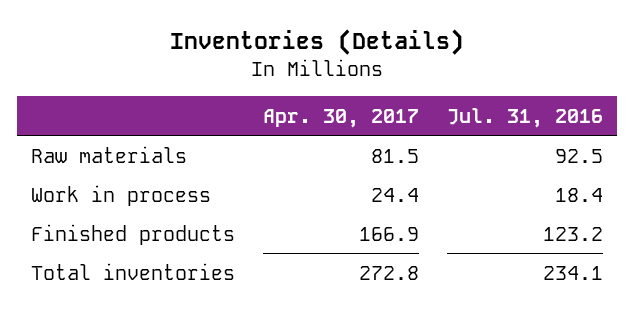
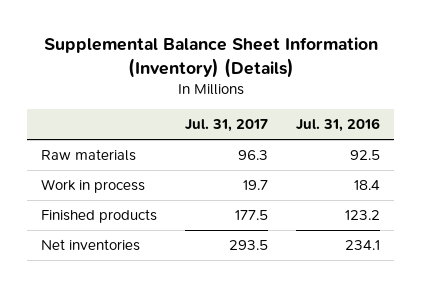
[170,28,465,55] Inventories (Details) -> [43,37,378,78] Supplemental Balance Sheet Information (Inventory) (Details)
[263,108,420,128] Apr. 30, 2017 -> none
none -> [185,119,269,133] Jul. 31, 2017
[31,262,236,280] Total inventories -> [40,239,140,252] Net inventories

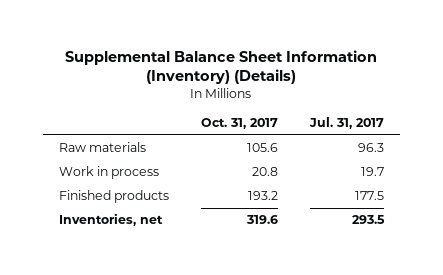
[296,118,381,133] Jul. 31, 2016 -> none
none -> [200,118,278,130] Oct. 31, 2017
[40,239,140,252] Net inventories -> [58,213,163,227] Inventories, net

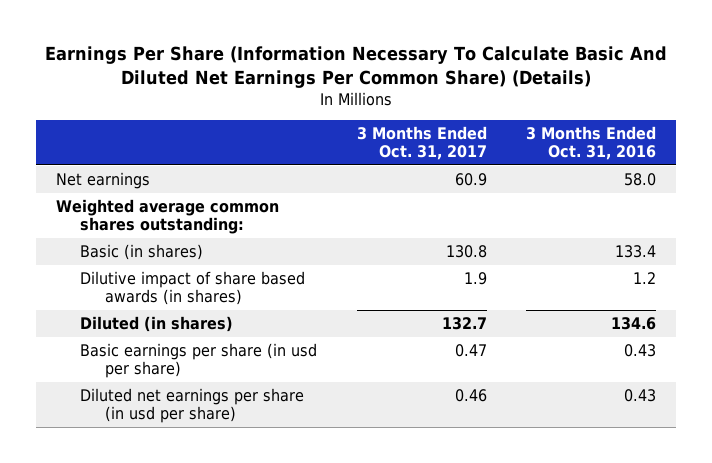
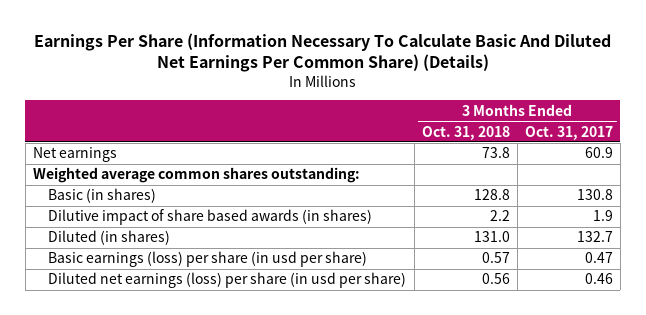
[526,125,657,161] 3 Months Ended Oct. 31, 2016 -> none
none -> [421,125,510,140] Oct. 31, 2018
[80,343,318,379] Basic earnings per share (in usd per share) -> [48,251,368,268] Basic earnings (loss) per share (in usd per share)
[80,388,305,424] Diluted net earnings per share (in usd per share) -> [48,272,407,289] Diluted net earnings (loss) per share (in usd per share)

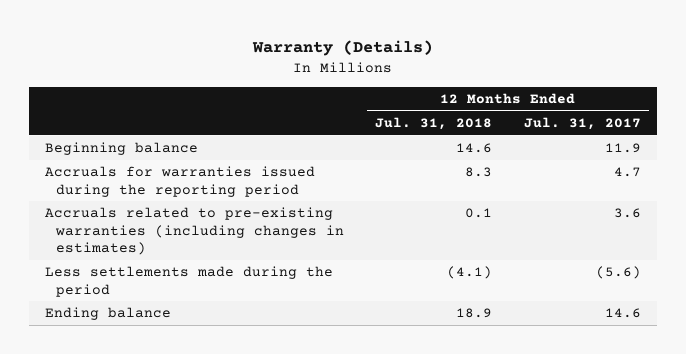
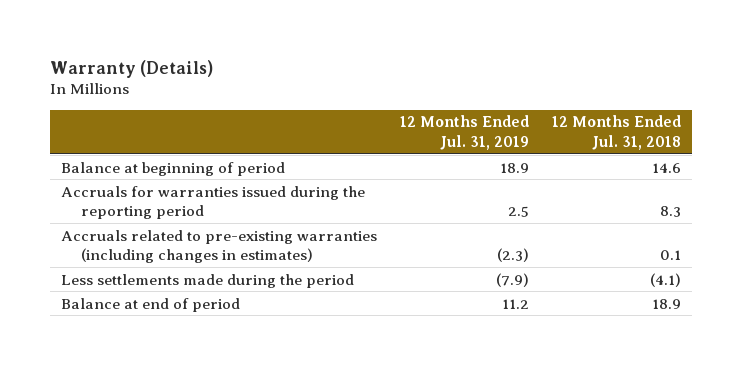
[524,116,642,130] Jul. 31, 2017 -> none
none -> [399,115,529,150] 12 Months Ended Jul. 31, 2019
[45,142,199,156] Beginning balance -> [61,161,286,176] Balance at beginning of period
[45,307,172,321] Ending balance -> [61,297,241,312] Balance at end of period

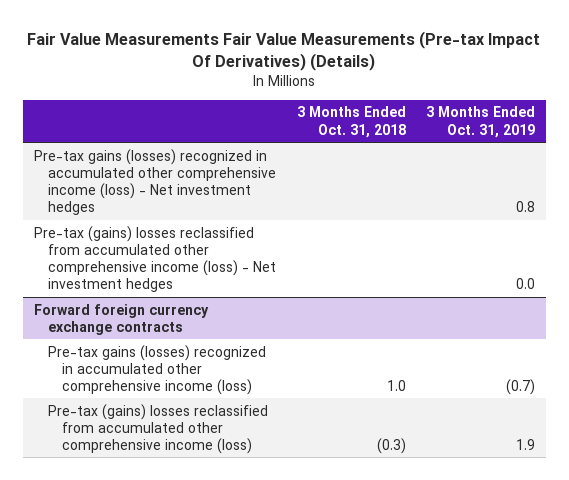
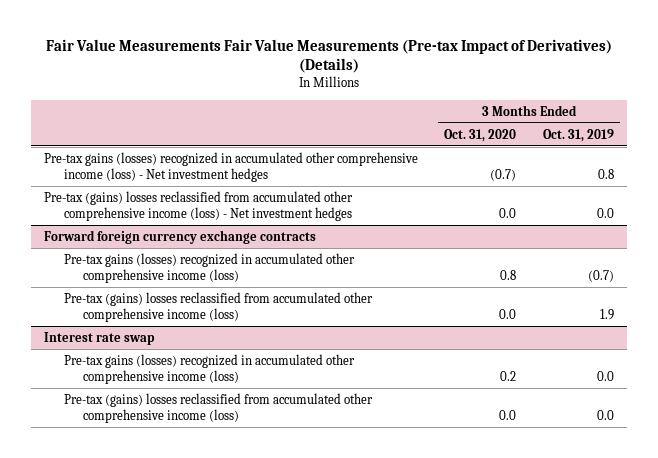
[27,30,541,71] Fair Value Measurements Fair Value Measurements (Pre-tax Impact Of Derivatives) (Details) -> [45,38,612,74] Fair Value Measurements Fair Value Measurements (Pre-tax Impact of Derivatives) (Details)
[296,106,406,138] 3 Months Ended Oct. 31, 2018 -> none
none -> [444,128,517,142] Oct. 31, 2020
none -> [44,331,156,345] Interest rate swap
none -> [63,353,355,384] Pre-tax gains (losses) recognized in accumulated other comprehensive income (loss)
none -> [63,392,373,423] Pre-tax (gains) losses reclassified from accumulated other comprehensive income (loss)

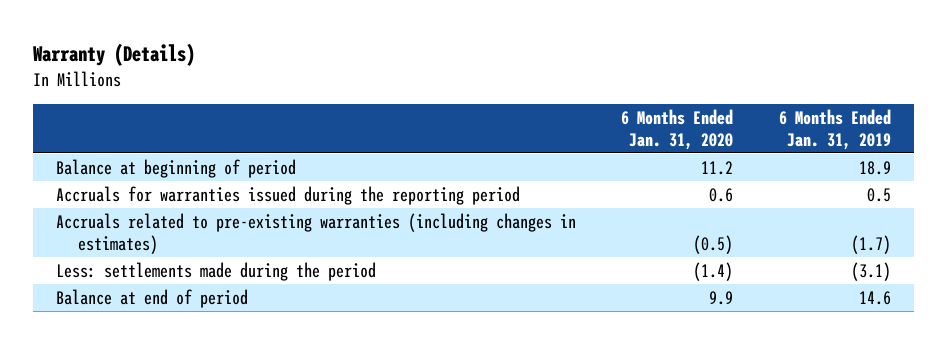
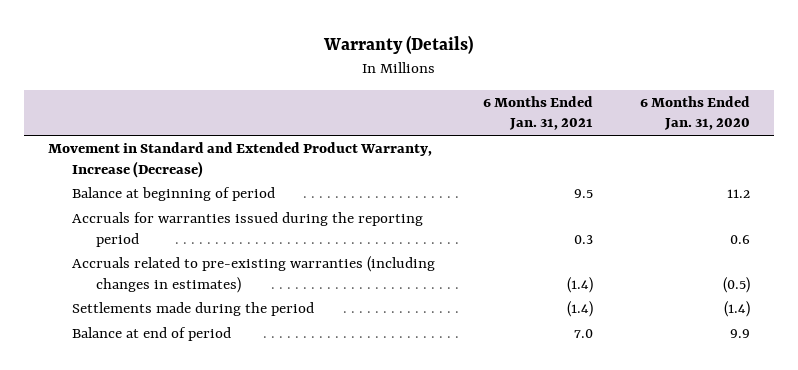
[778,108,891,150] 6 Months Ended Jan. 31, 2019 -> none
none -> [482,95,593,131] 6 Months Ended Jan. 31, 2021
none -> [47,142,432,178] Movement in Standard and Extended Product Warranty, Increase (Decrease)
[55,261,376,281] Less: settlements made during the period -> [71,302,314,317] Settlements made during the period

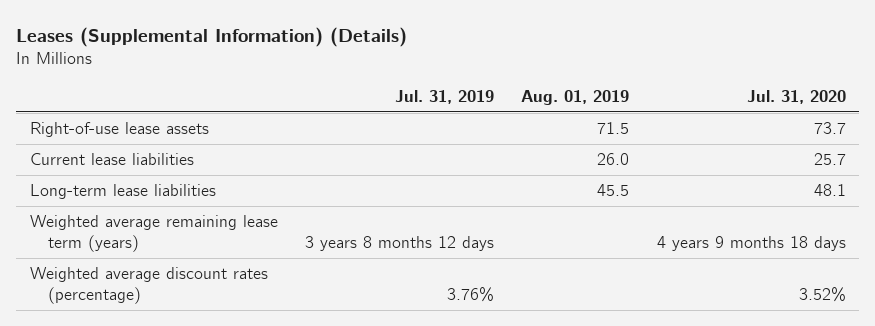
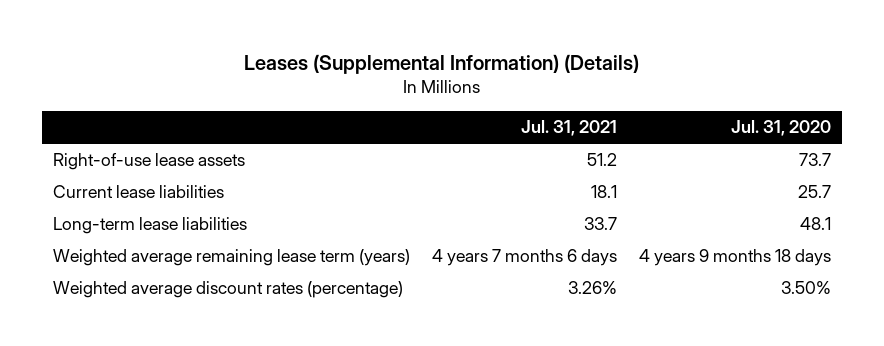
[394,89,494,104] Jul. 31, 2019 -> none
[521,89,630,105] Aug. 01, 2019 -> none
none -> [521,120,618,137] Jul. 31, 2021
[798,287,846,303] 3.52% -> [780,281,831,295] 3.50%

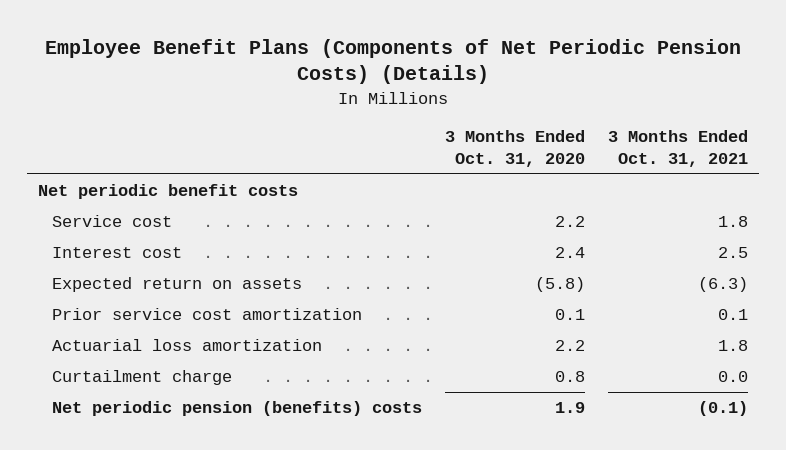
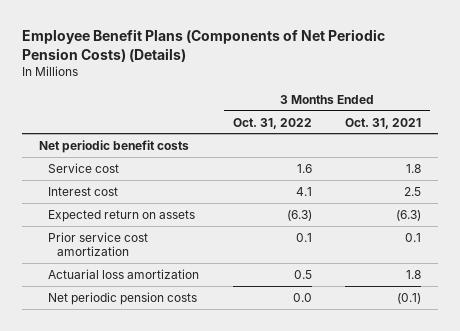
[444,129,585,167] 3 Months Ended Oct. 31, 2020 -> none
none -> [232,117,312,129] Oct. 31, 2022
[51,370,232,386] Curtailment charge -> none
[51,401,422,417] Net periodic pension (benefits) costs -> [48,291,198,305] Net periodic pension costs

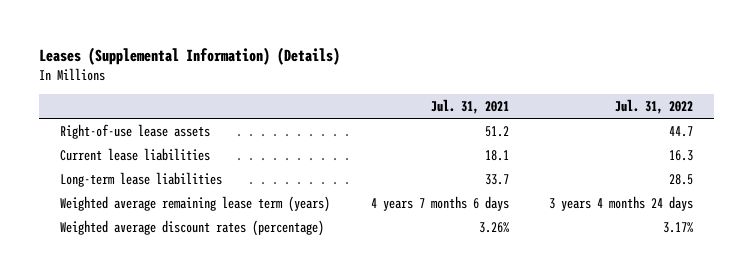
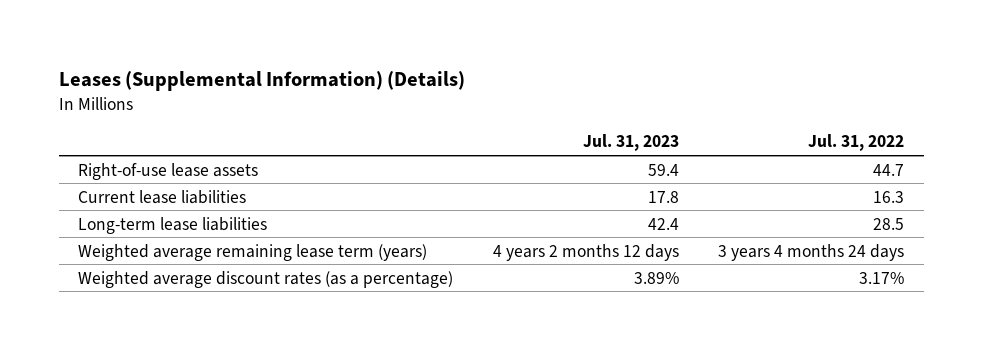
[430,99,509,115] Jul. 31, 2021 -> none
none -> [582,134,679,152] Jul. 31, 2023
[59,219,324,236] Weighted average discount rates (percentage) -> [78,270,454,288] Weighted average discount rates (as a percentage)

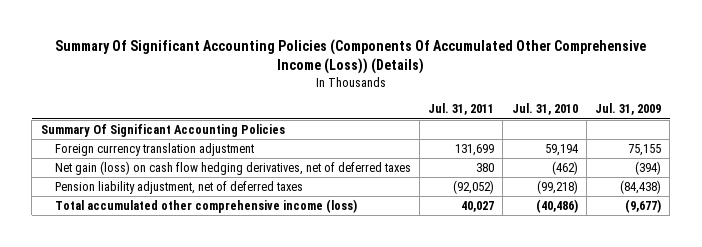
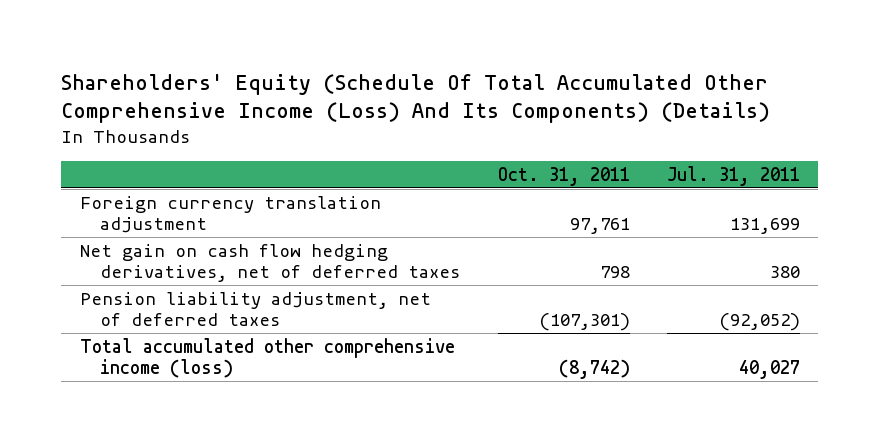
[54,39,646,75] Summary Of Significant Accounting Policies (Components Of Accumulated Other Comprehensive Income (Loss)) (Details) -> [61,73,771,124] Shareholders' Equity (Schedule Of Total Accumulated Other Comprehensive Income (Loss) And Its Components) (Details)
[511,103,578,116] Jul. 31, 2010 -> none
[594,103,661,116] Jul. 31, 2009 -> none
none -> [497,166,630,186] Oct. 31, 2011
[40,123,285,137] Summary Of Significant Accounting Policies -> none
[54,160,411,175] Net gain (loss) on cash flow hedging derivatives, net of deferred taxes -> [79,243,461,283] Net gain on cash flow hedging derivatives, net of deferred taxes

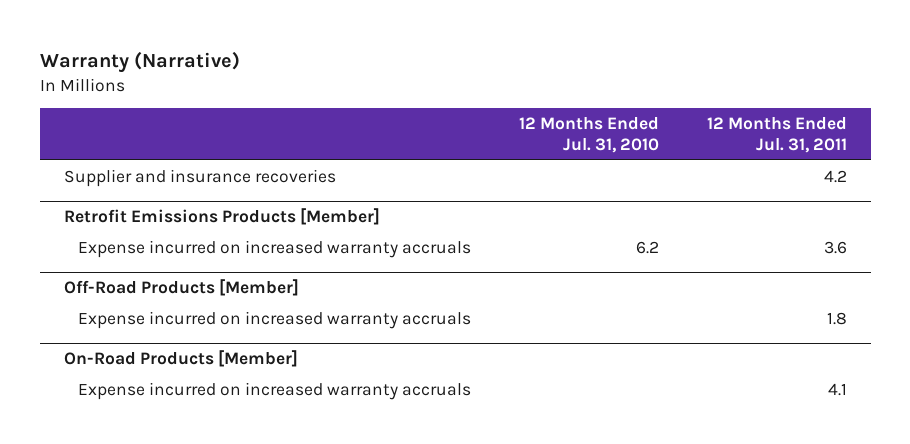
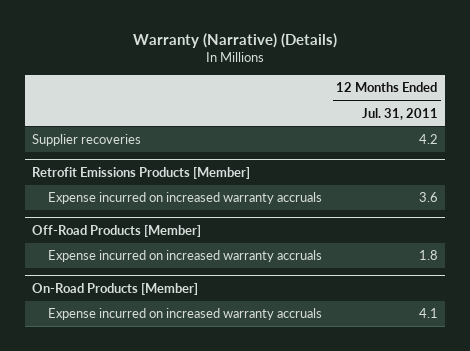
[39,50,240,73] Warranty (Narrative) -> [132,32,337,48] Warranty (Narrative) (Details)
[519,116,660,153] 12 Months Ended Jul. 31, 2010 -> none
[63,168,336,187] Supplier and insurance recoveries -> [32,134,142,147] Supplier recoveries

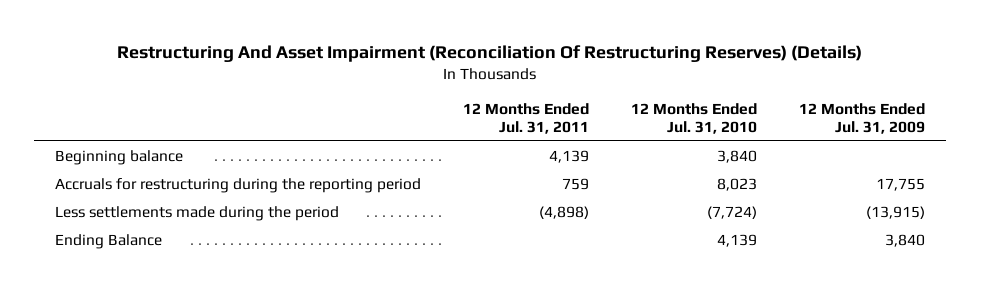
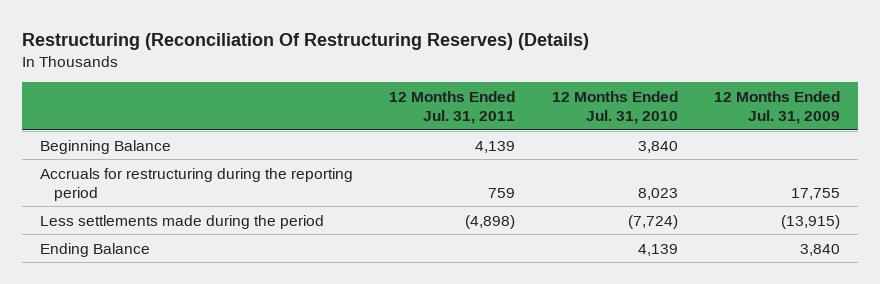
[117,45,863,63] Restructuring And Asset Impairment (Reconciliation Of Restructuring Reserves) (Details) -> [21,32,589,50] Restructuring (Reconciliation Of Restructuring Reserves) (Details)
[55,149,184,165] Beginning balance -> [39,139,171,154] Beginning Balance

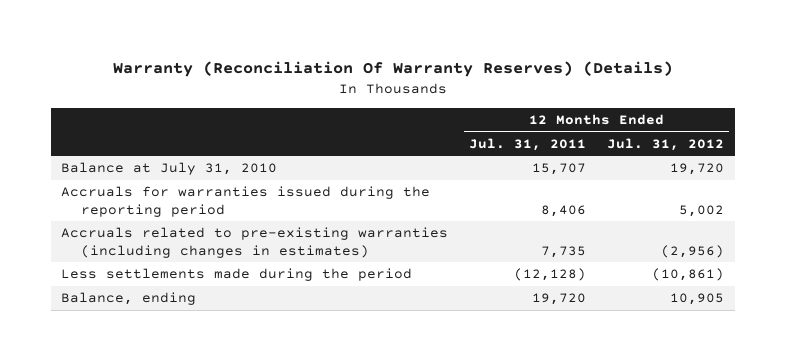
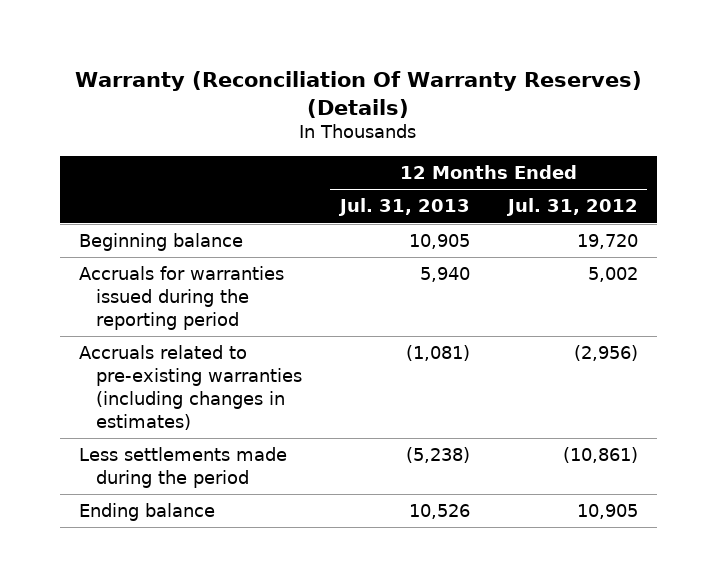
[469,137,587,151] Jul. 31, 2011 -> none
none -> [337,198,470,217] Jul. 31, 2013
[61,162,278,176] Balance at July 31, 2010 -> [78,233,243,252] Beginning balance
[61,292,197,306] Balance, ending -> [78,503,215,522] Ending balance

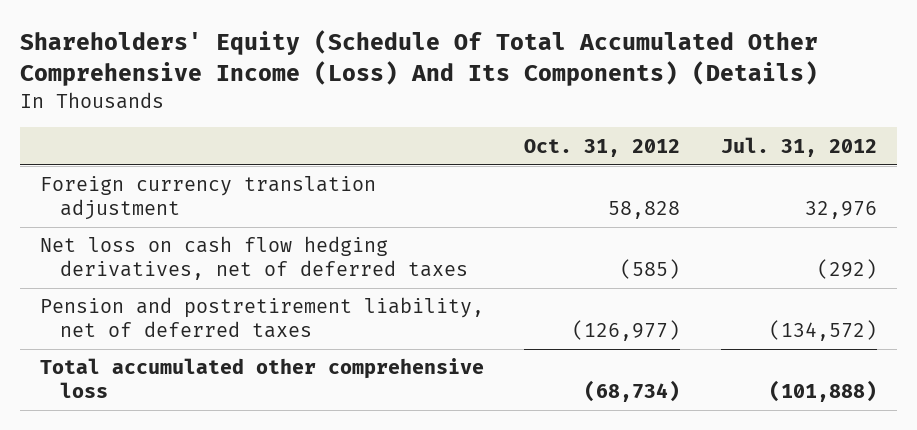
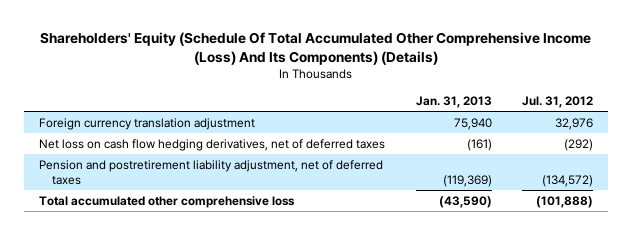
[524,138,681,157] Oct. 31, 2012 -> none
none -> [415,96,492,109] Jan. 31, 2013
[39,297,484,339] Pension and postretirement liability, net of deferred taxes -> [39,159,384,186] Pension and postretirement liability adjustment, net of deferred taxes

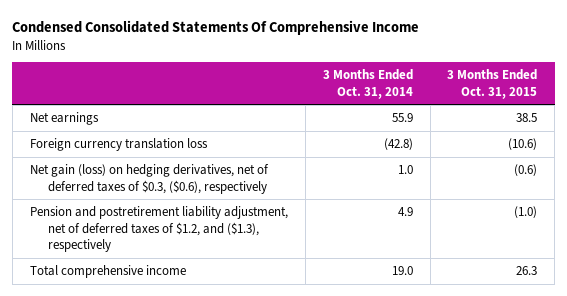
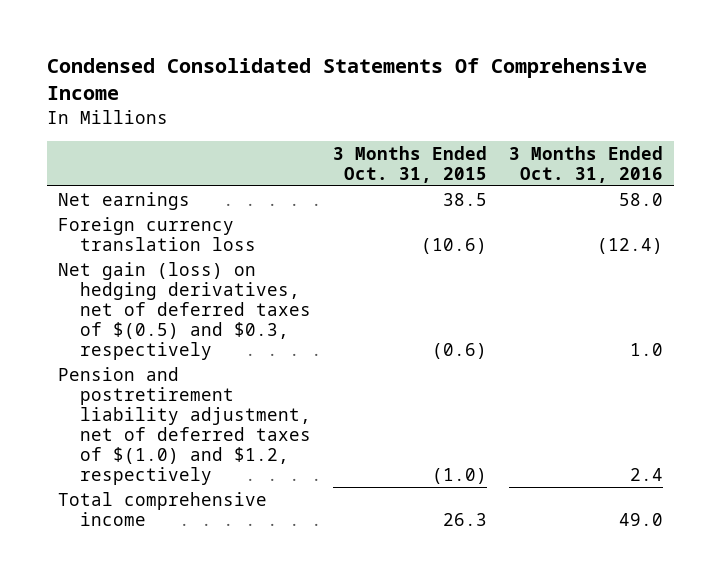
[322,69,413,99] 3 Months Ended Oct. 31, 2014 -> none
none -> [509,145,664,183] 3 Months Ended Oct. 31, 2016
[29,164,269,194] Net gain (loss) on hedging derivatives, net of deferred taxes of $0.3, ($0.6), respectively -> [57,261,312,360] Net gain (loss) on hedging derivatives, net of deferred taxes of $(0.5) and $0.3, respectively
[29,206,288,252] Pension and postretirement liability adjustment, net of deferred taxes of $1.2, and ($1.3), respectively -> [57,366,312,485] Pension and postretirement liability adjustment, net of deferred taxes of $(1.0) and $1.2, respectively

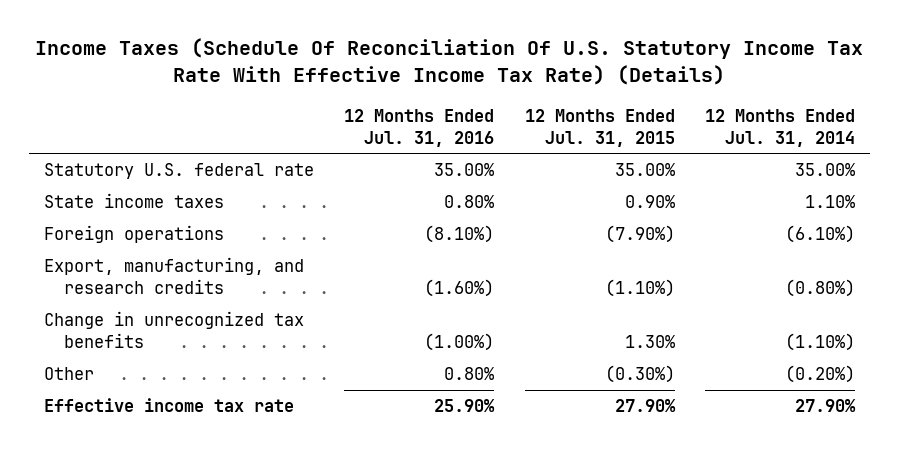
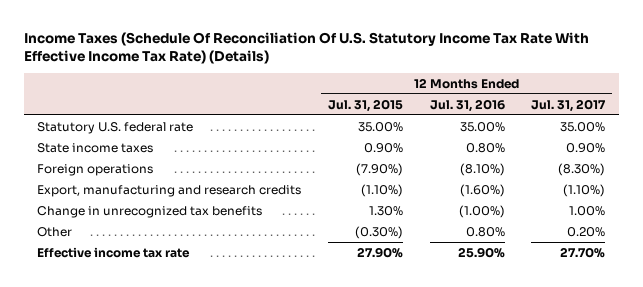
[705,108,856,147] 12 Months Ended Jul. 31, 2014 -> none
none -> [531,98,607,112] Jul. 31, 2017
[43,257,304,295] Export, manufacturing, and research credits -> [37,184,302,197] Export, manufacturing and research credits

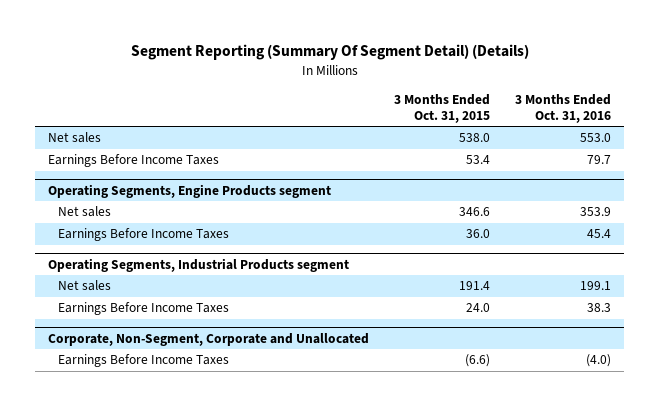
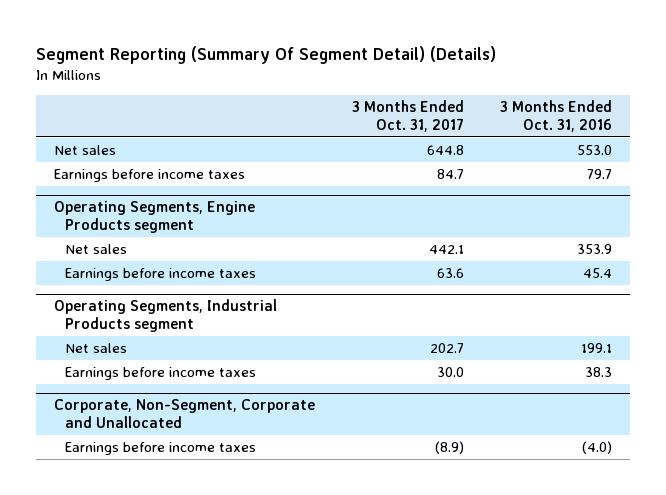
[394,93,491,123] 3 Months Ended Oct. 31, 2015 -> none
none -> [351,99,464,132] 3 Months Ended Oct. 31, 2017
[47,154,219,168] Earnings Before Income Taxes -> [54,169,246,183] Earnings before income taxes
[57,228,229,242] Earnings Before Income Taxes -> [65,268,257,282] Earnings before income taxes
[57,302,229,316] Earnings Before Income Taxes -> [65,367,257,381] Earnings before income taxes
[57,354,229,368] Earnings Before Income Taxes -> [65,442,257,456] Earnings before income taxes

